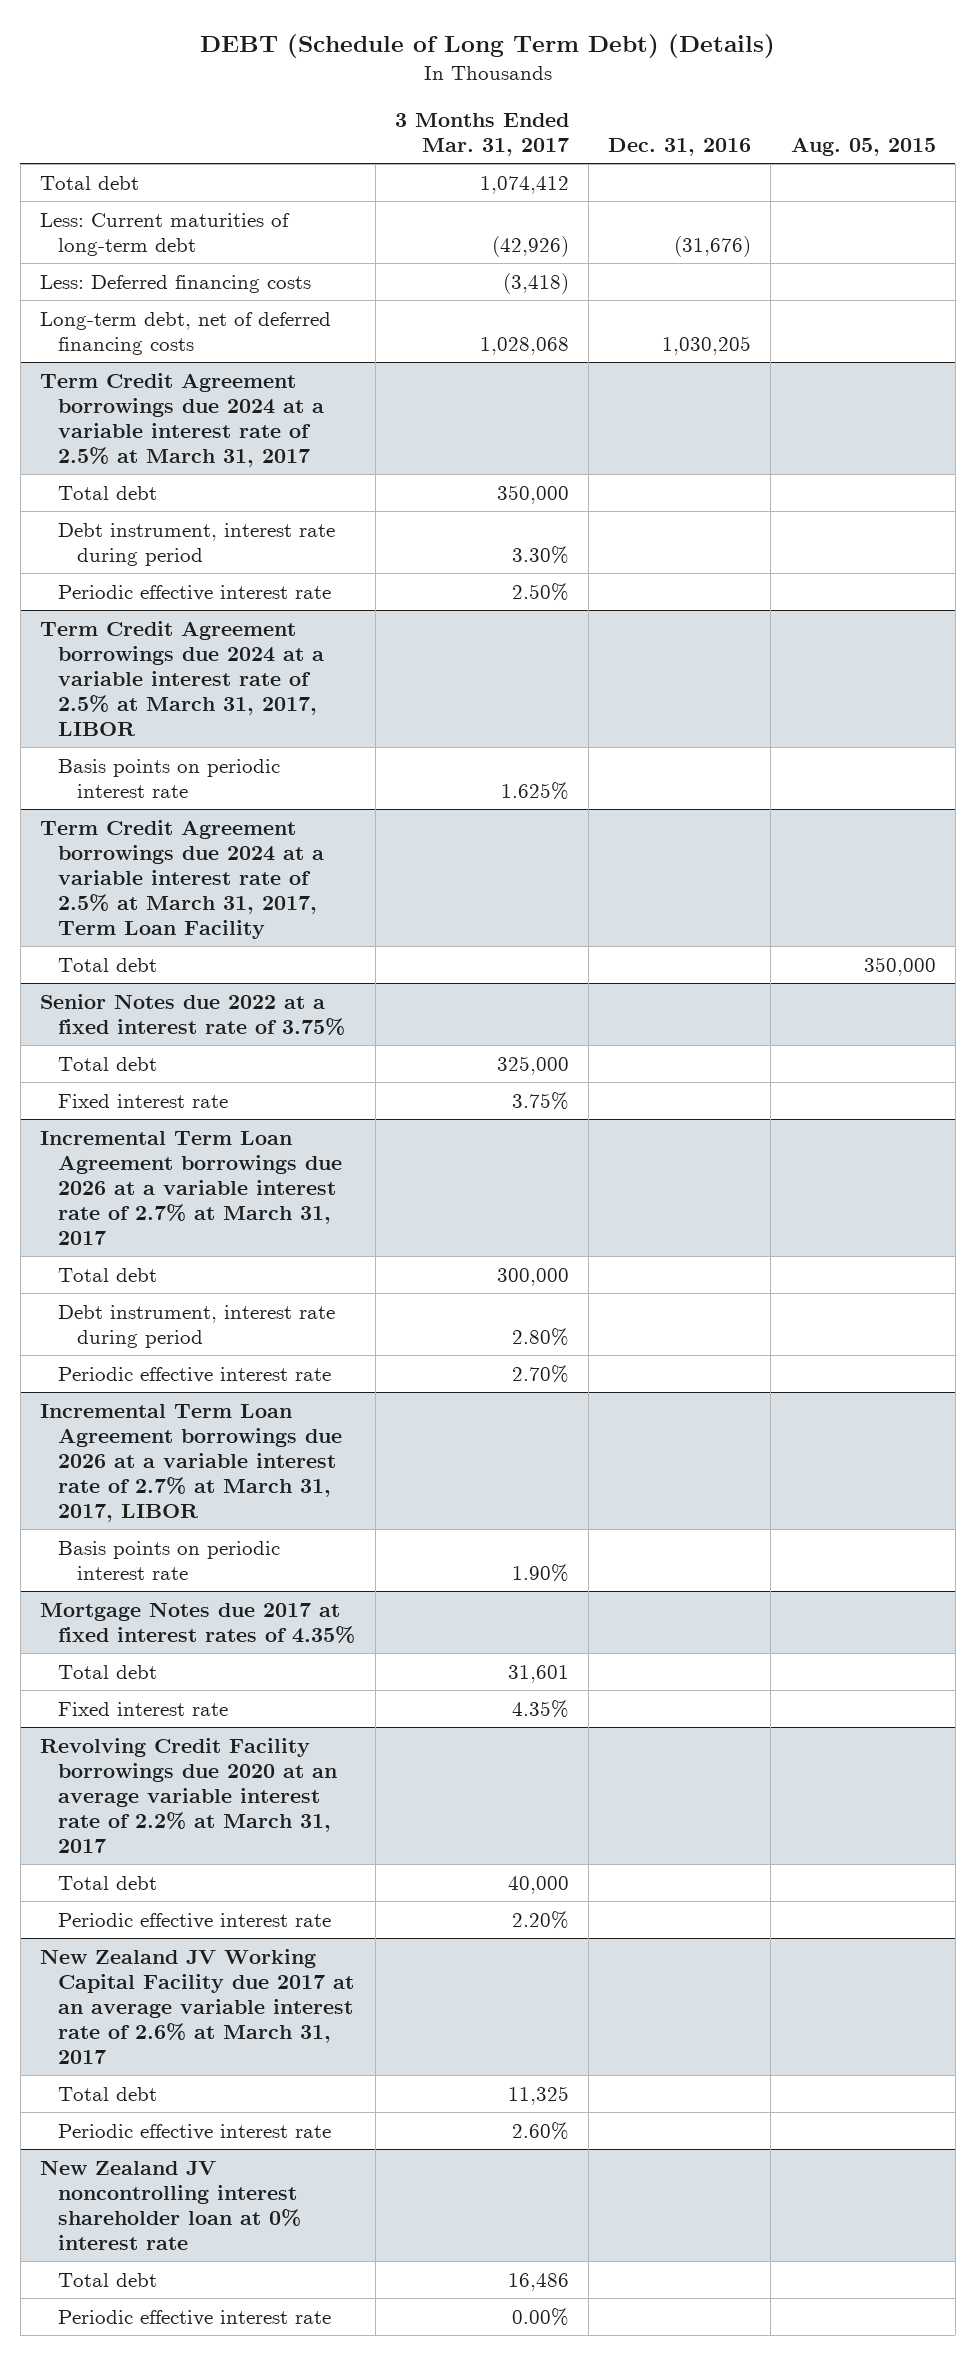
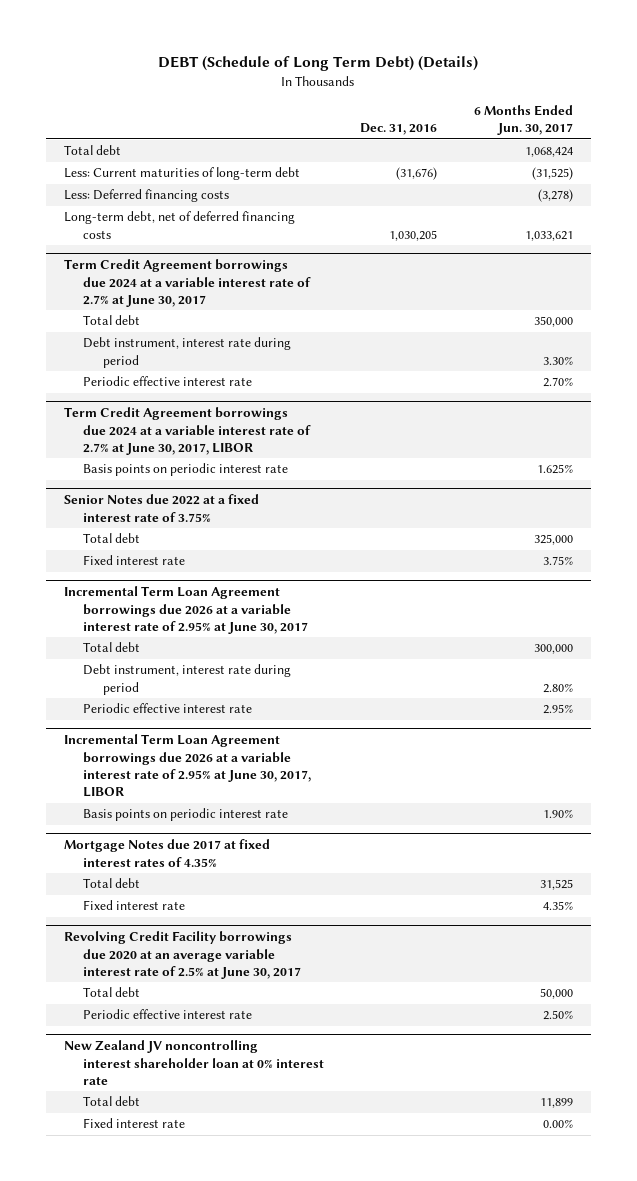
[394,112,569,156] 3 Months Ended Mar. 31, 2017 -> none
[790,136,936,156] Aug. 05, 2015 -> none
none -> [473,104,573,136] 6 Months Ended Jun. 30, 2017
[39,372,325,467] Term Credit Agreement borrowings due 2024 at a variable interest rate of 2.5% at March 31, 2017 -> [64,259,312,308] Term Credit Agreement borrowings due 2024 at a variable interest rate of 2.7% at June 30, 2017
[39,620,325,736] Term Credit Agreement borrowings due 2024 at a variable interest rate of 2.5% at March 31, 2017, LIBOR -> [64,407,312,456] Term Credit Agreement borrowings due 2024 at a variable interest rate of 2.7% at June 30, 2017, LIBOR
[39,819,325,939] Term Credit Agreement borrowings due 2024 at a variable interest rate of 2.5% at March 31, 2017, Term Loan Facility -> none
[58,957,158,972] Total debt -> none
[39,1130,343,1245] Incremental Term Loan Agreement borrowings due 2026 at a variable interest rate of 2.7% at March 31, 2017 -> [64,586,309,635] Incremental Term Loan Agreement borrowings due 2026 at a variable interest rate of 2.95% at June 30, 2017
[39,1403,343,1522] Incremental Term Loan Agreement borrowings due 2026 at a variable interest rate of 2.7% at March 31, 2017, LIBOR -> [64,734,312,798] Incremental Term Loan Agreement borrowings due 2026 at a variable interest rate of 2.95% at June 30, 2017, LIBOR
[39,1737,338,1853] Revolving Credit Facility borrowings due 2020 at an average variable interest rate of 2.2% at March 31, 2017 -> [64,931,302,980] Revolving Credit Facility borrowings due 2020 at an average variable interest rate of 2.5% at June 30, 2017
[39,1948,355,2064] New Zealand JV Working Capital Facility due 2017 at an average variable interest rate of 2.6% at March 31, 2017 -> none
[58,2086,158,2101] Total debt -> none
[58,2123,332,2140] Periodic effective interest rate -> none
[58,2309,332,2326] Periodic effective interest rate -> none
none -> [83,1118,186,1129] Fixed interest rate

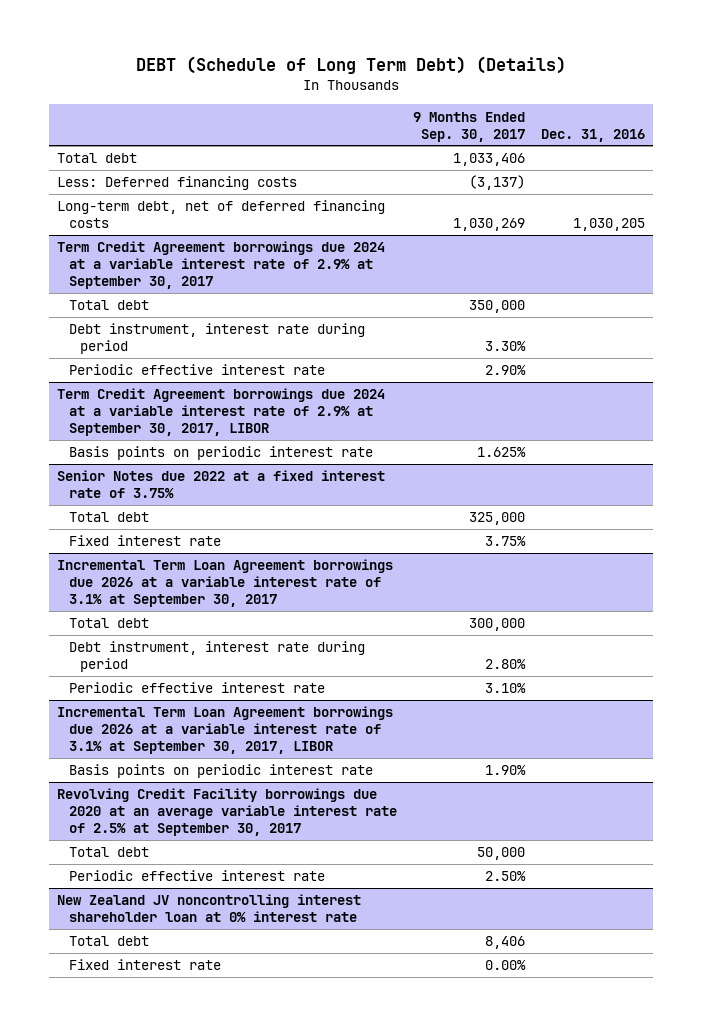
[473,104,573,136] 6 Months Ended Jun. 30, 2017 -> none
none -> [412,111,525,142] 9 Months Ended Sep. 30, 2017
[64,167,301,181] Less: Current maturities of long-term debt -> none
[64,259,312,308] Term Credit Agreement borrowings due 2024 at a variable interest rate of 2.7% at June 30, 2017 -> [57,241,386,289] Term Credit Agreement borrowings due 2024 at a variable interest rate of 2.9% at September 30, 2017
[64,407,312,456] Term Credit Agreement borrowings due 2024 at a variable interest rate of 2.7% at June 30, 2017, LIBOR -> [57,388,386,436] Term Credit Agreement borrowings due 2024 at a variable interest rate of 2.9% at September 30, 2017, LIBOR
[64,586,309,635] Incremental Term Loan Agreement borrowings due 2026 at a variable interest rate of 2.95% at June 30, 2017 -> [57,559,394,607] Incremental Term Loan Agreement borrowings due 2026 at a variable interest rate of 3.1% at September 30, 2017
[64,734,312,798] Incremental Term Loan Agreement borrowings due 2026 at a variable interest rate of 2.95% at June 30, 2017, LIBOR -> [57,706,394,754] Incremental Term Loan Agreement borrowings due 2026 at a variable interest rate of 3.1% at September 30, 2017, LIBOR
[64,839,271,867] Mortgage Notes due 2017 at fixed interest rates of 4.35% -> none
[83,878,141,889] Total debt -> none
[83,900,186,911] Fixed interest rate -> none
[64,931,302,980] Revolving Credit Facility borrowings due 2020 at an average variable interest rate of 2.5% at June 30, 2017 -> [57,788,397,836] Revolving Credit Facility borrowings due 2020 at an average variable interest rate of 2.5% at September 30, 2017

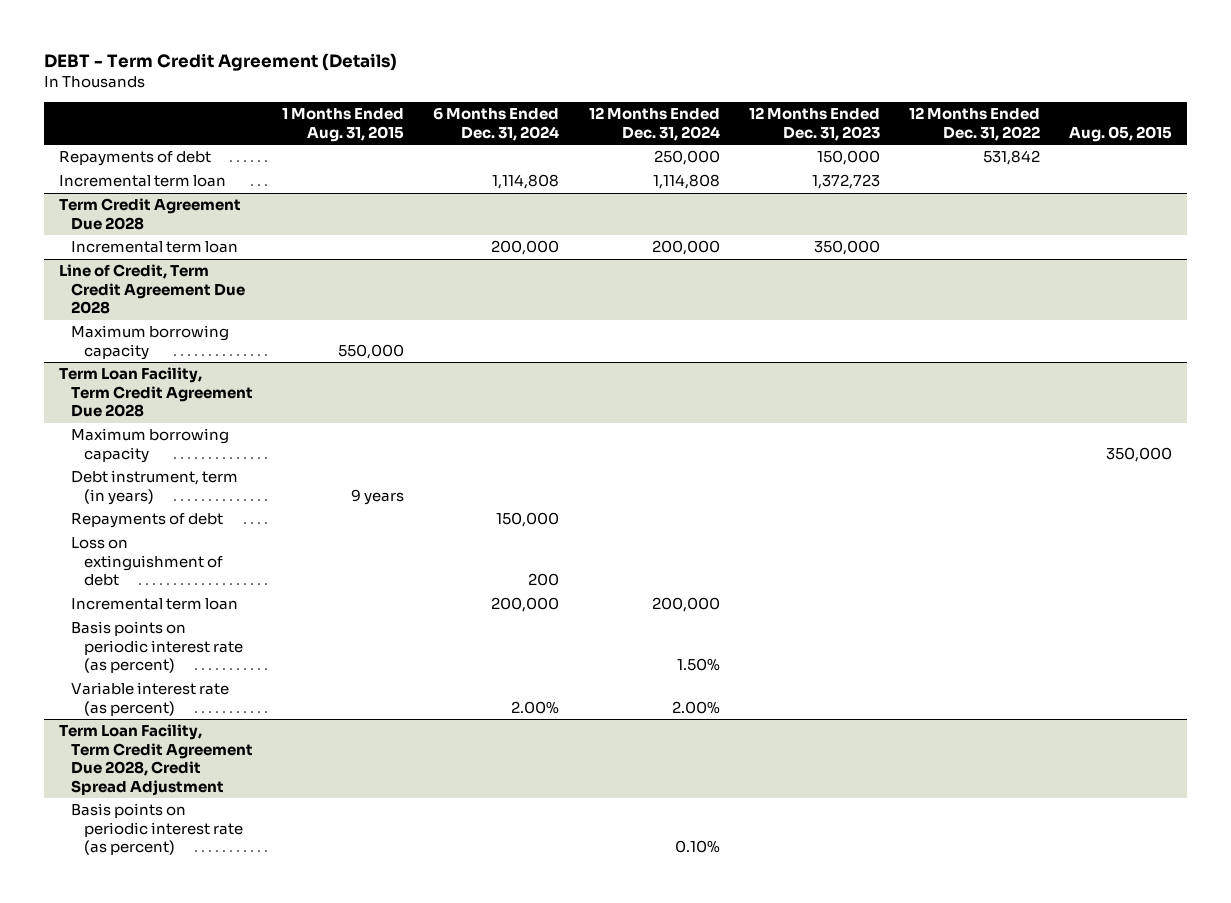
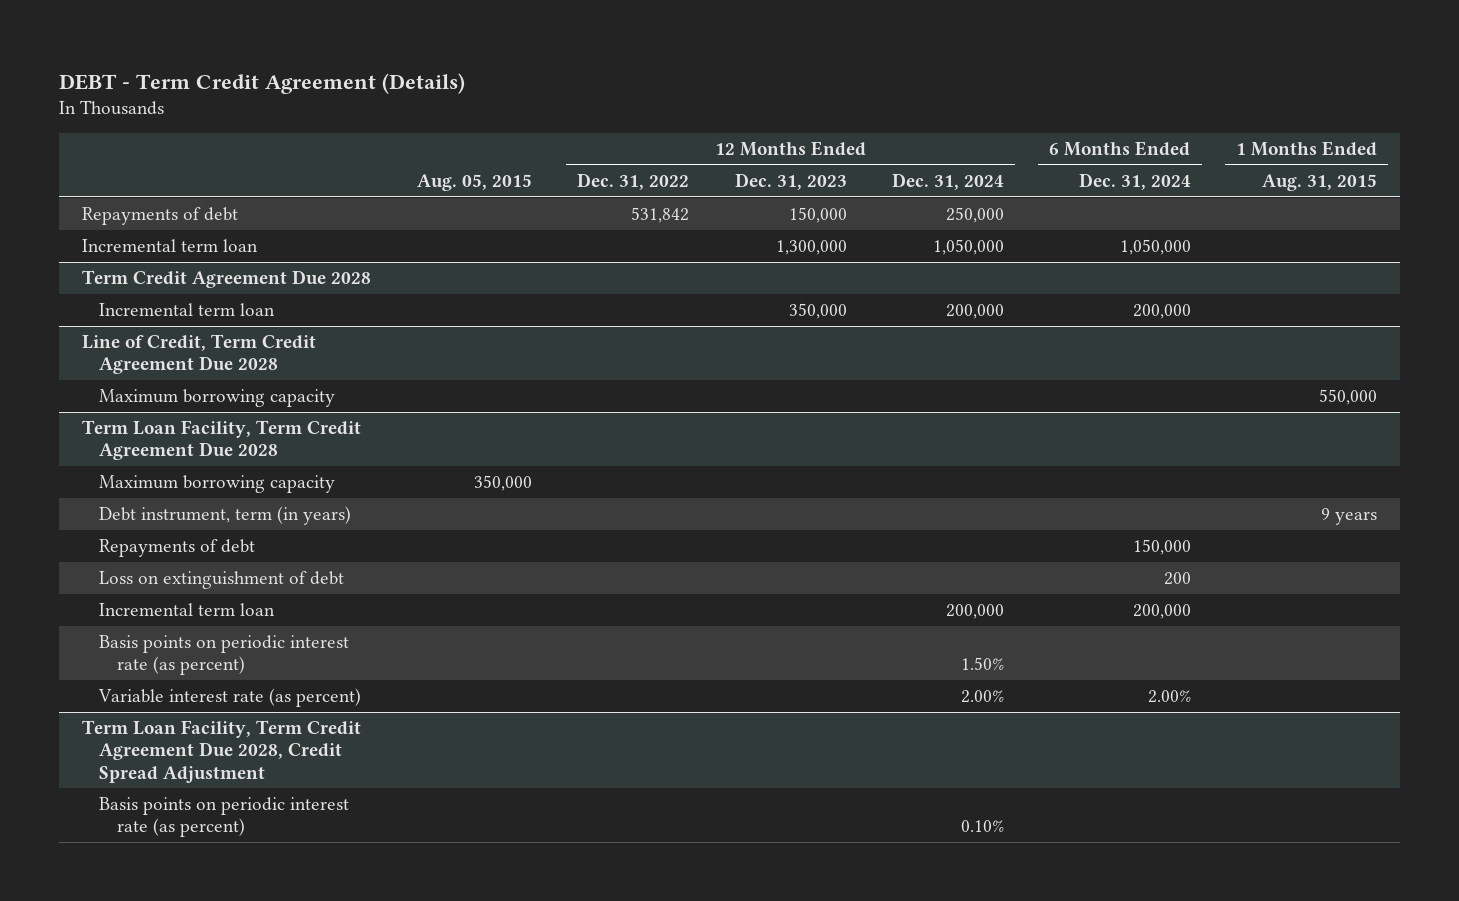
[492,174,560,190] 1,114,808 -> [1119,238,1191,255] 1,050,000
[652,174,720,190] 1,114,808 -> [933,238,1005,255] 1,050,000
[811,174,880,190] 1,372,723 -> [775,239,847,255] 1,300,000

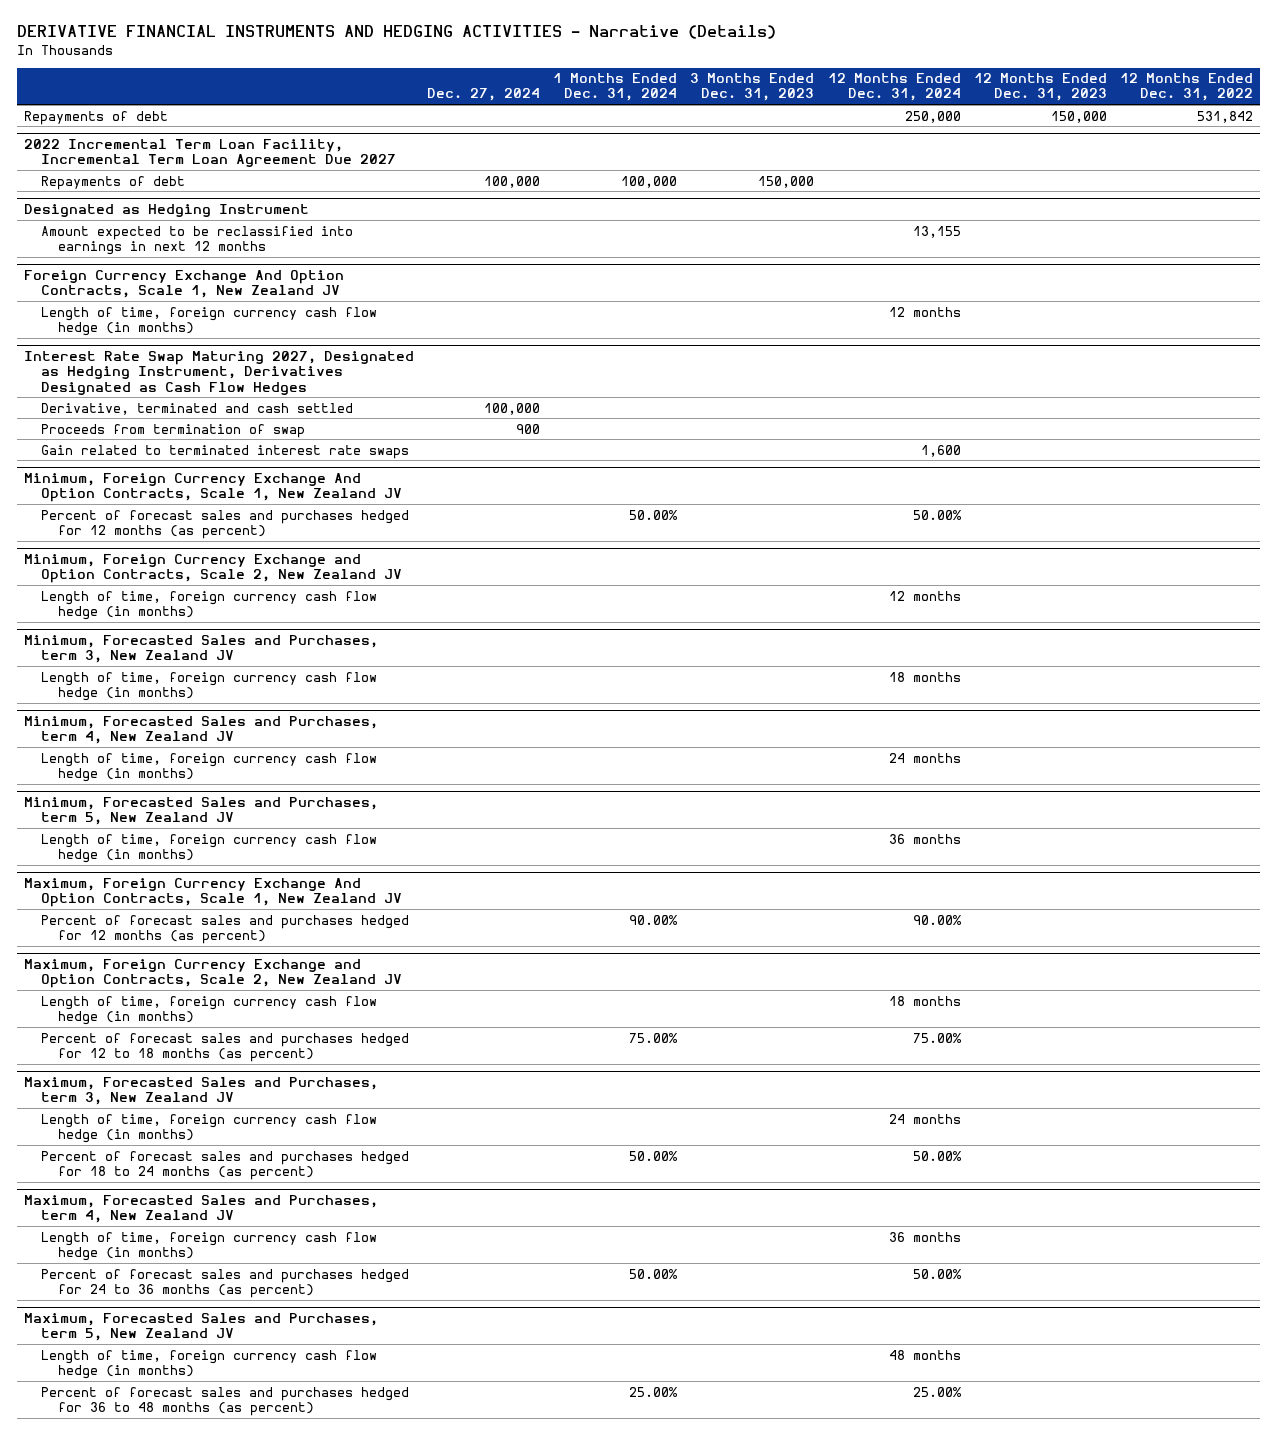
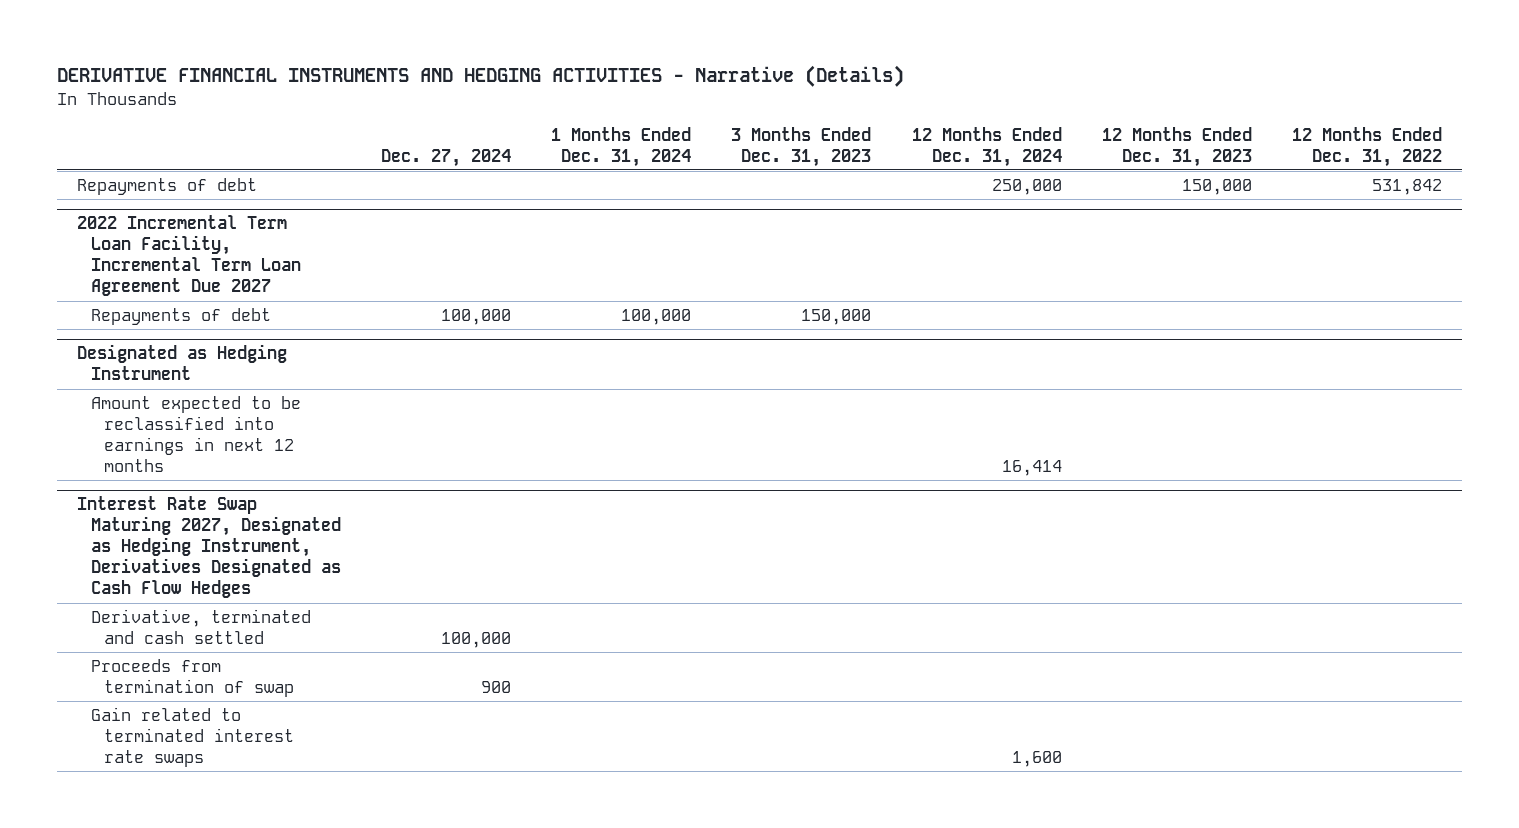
[23,270,344,299] Foreign Currency Exchange And Option Contracts, Scale 1, New Zealand JV -> none
[41,306,378,336] Length of time, foreign currency cash flow hedge (in months) -> none
[912,225,961,238] 13,155 -> [1001,459,1062,476] 16,414
[23,473,403,503] Minimum, Foreign Currency Exchange And Option Contracts, Scale 1, New Zealand JV -> none
[41,509,410,539] Percent of forecast sales and purchases hedged for 12 months (as percent) -> none
[23,554,403,584] Minimum, Foreign Currency Exchange and Option Contracts, Scale 2, New Zealand JV -> none
[41,590,378,620] Length of time, foreign currency cash flow hedge (in months) -> none
[23,635,378,664] Minimum, Forecasted Sales and Purchases, term 3, New Zealand JV -> none
[41,671,378,701] Length of time, foreign currency cash flow hedge (in months) -> none
[23,716,378,745] Minimum, Forecasted Sales and Purchases, term 4, New Zealand JV -> none
[41,752,378,782] Length of time, foreign currency cash flow hedge (in months) -> none
[23,797,378,826] Minimum, Forecasted Sales and Purchases, term 5, New Zealand JV -> none
[41,833,378,863] Length of time, foreign currency cash flow hedge (in months) -> none
[23,878,403,908] Maximum, Foreign Currency Exchange And Option Contracts, Scale 1, New Zealand JV -> none
[41,914,410,944] Percent of forecast sales and purchases hedged for 12 months (as percent) -> none
[23,959,403,989] Maximum, Foreign Currency Exchange and Option Contracts, Scale 2, New Zealand JV -> none
[41,995,378,1025] Length of time, foreign currency cash flow hedge (in months) -> none
[41,1032,410,1062] Percent of forecast sales and purchases hedged for 12 to 18 months (as percent) -> none
[23,1077,378,1106] Maximum, Forecasted Sales and Purchases, term 3, New Zealand JV -> none
[41,1113,378,1143] Length of time, foreign currency cash flow hedge (in months) -> none
[41,1150,410,1180] Percent of forecast sales and purchases hedged for 18 to 24 months (as percent) -> none
[23,1195,378,1224] Maximum, Forecasted Sales and Purchases, term 4, New Zealand JV -> none
[41,1231,378,1261] Length of time, foreign currency cash flow hedge (in months) -> none
[41,1268,410,1298] Percent of forecast sales and purchases hedged for 24 to 36 months (as percent) -> none
[23,1313,378,1342] Maximum, Forecasted Sales and Purchases, term 5, New Zealand JV -> none
[41,1349,378,1379] Length of time, foreign currency cash flow hedge (in months) -> none
[41,1386,410,1416] Percent of forecast sales and purchases hedged for 36 to 48 months (as percent) -> none

